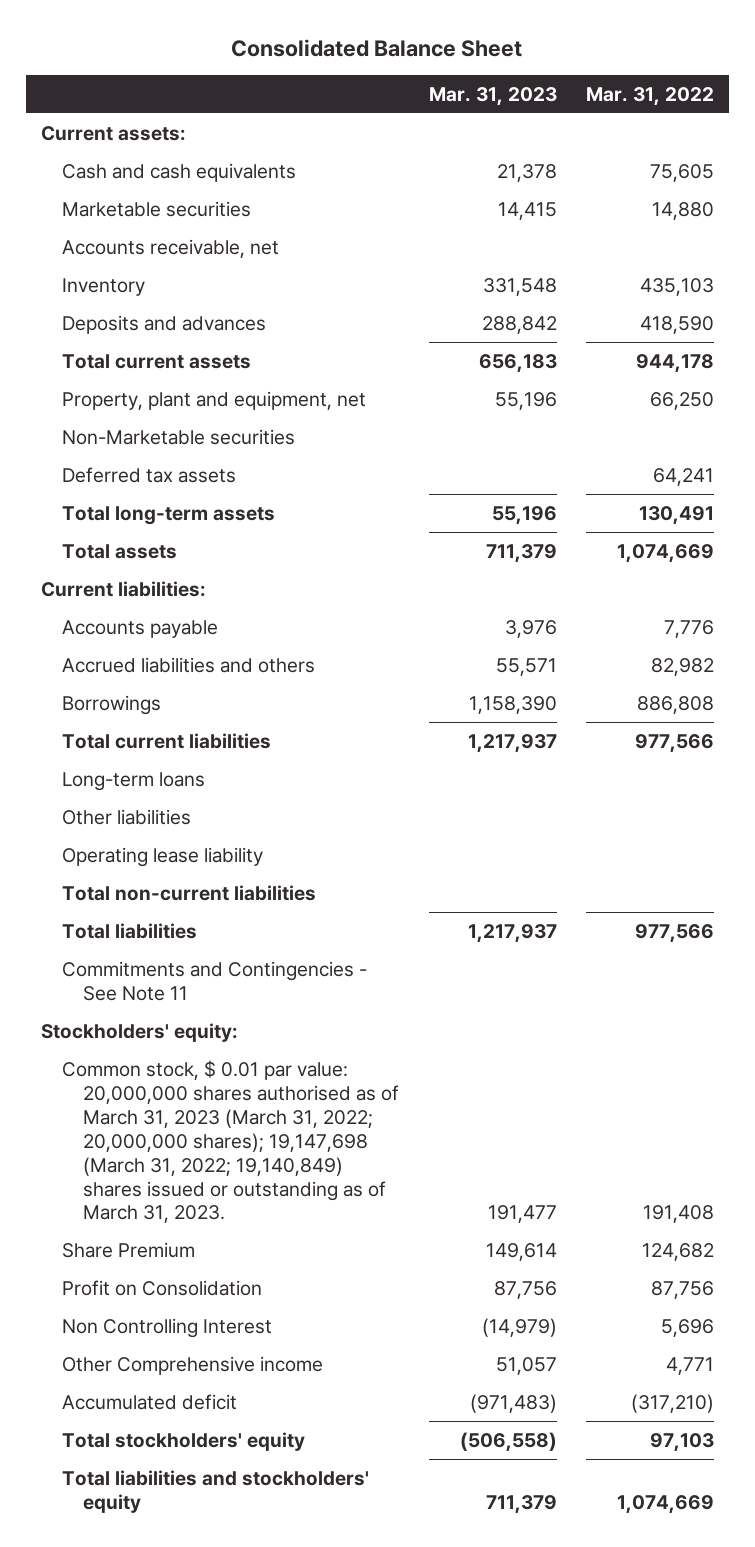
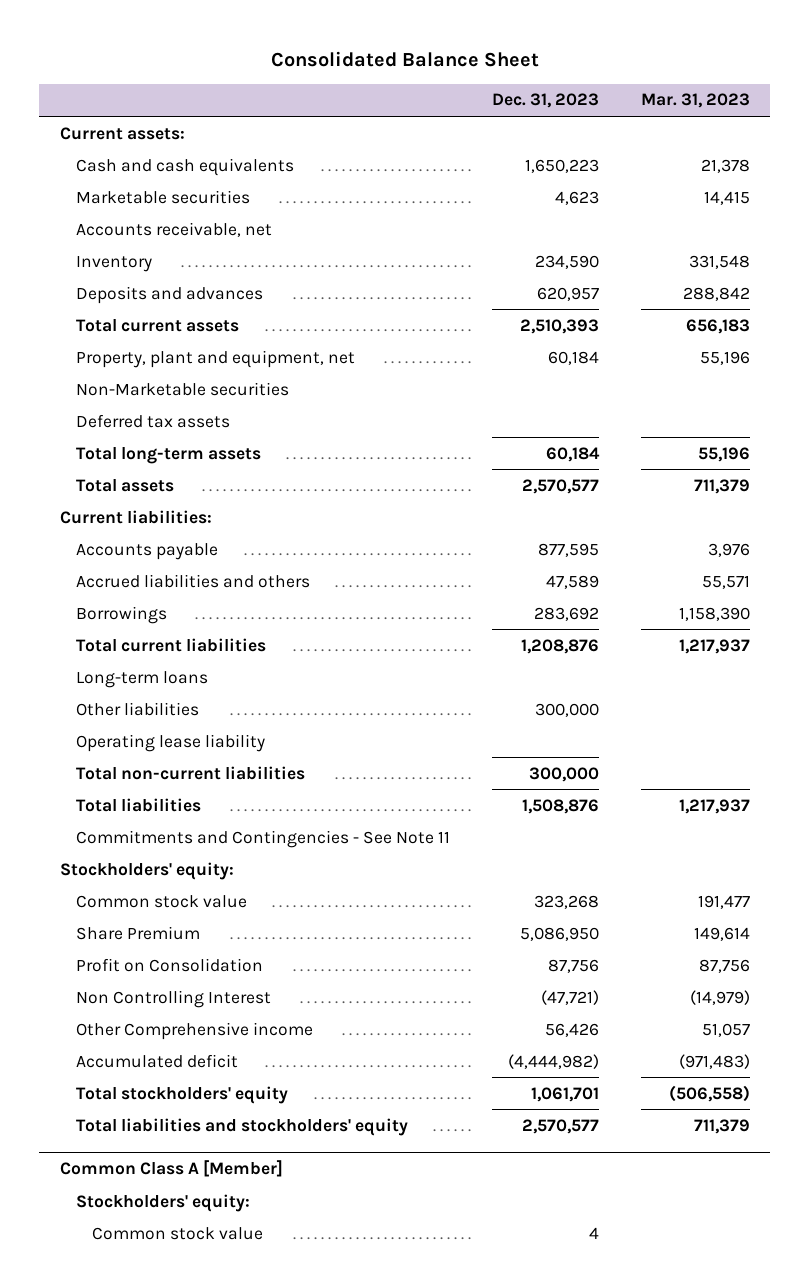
[586,86,715,106] Mar. 31, 2022 -> none
none -> [491,93,599,109] Dec. 31, 2023
[61,1059,400,1224] Common stock, $ 0.01 par value: 20,000,000 shares authorised as of March 31, 2023 (March 31, 2022; 20,000,000 shares); 19,147,698 (March 31, 2022; 19,140,849) shares issued or outstanding as of March 31, 2023. -> [76,894,248,908] Common stock value
none -> [59,1160,283,1178] Common Class A [Member]
none -> [76,1193,251,1212] Stockholders' equity:
none -> [92,1226,264,1240] Common stock value

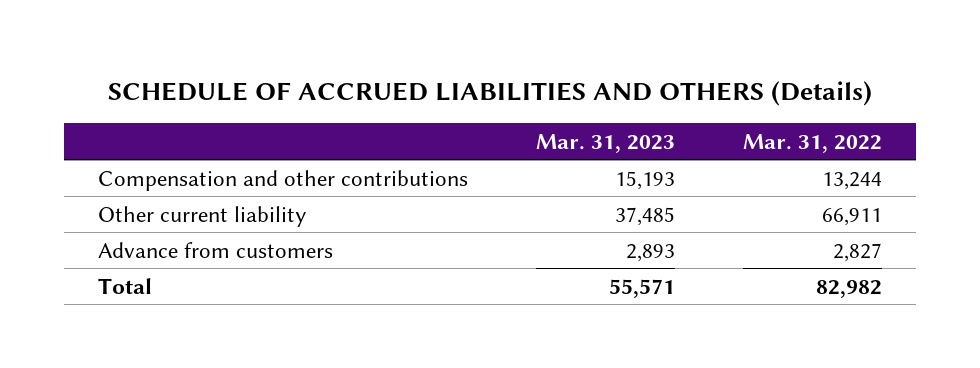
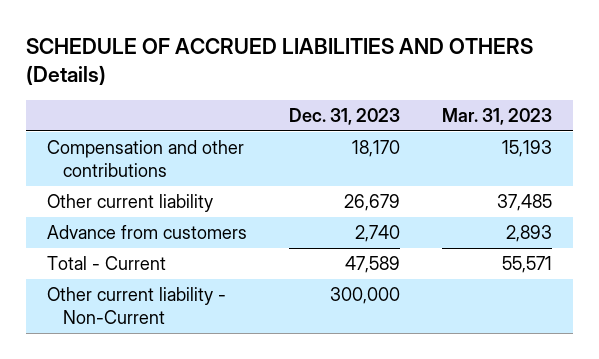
[742,133,882,153] Mar. 31, 2022 -> none
none -> [288,108,400,126] Dec. 31, 2023
[98,277,153,294] Total -> [46,255,166,270] Total - Current
none -> [46,286,226,325] Other current liability - Non-Current

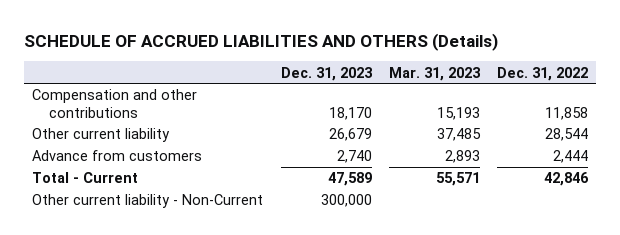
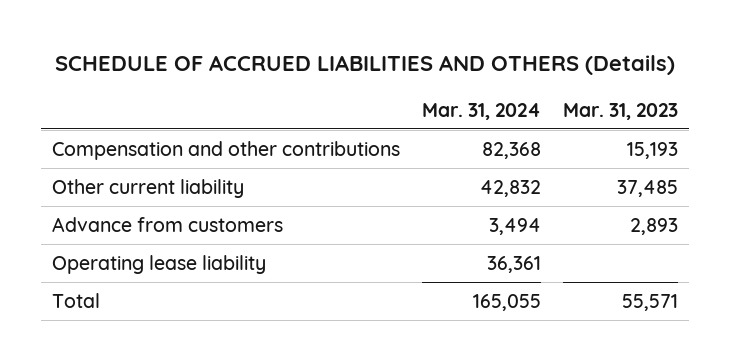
[280,66,373,81] Dec. 31, 2023 -> none
[496,66,588,81] Dec. 31, 2022 -> none
none -> [422,102,542,120] Mar. 31, 2024
[32,194,264,209] Other current liability - Non-Current -> none
none -> [52,254,267,274] Operating lease liability
[32,172,139,184] Total - Current -> [52,292,101,308] Total

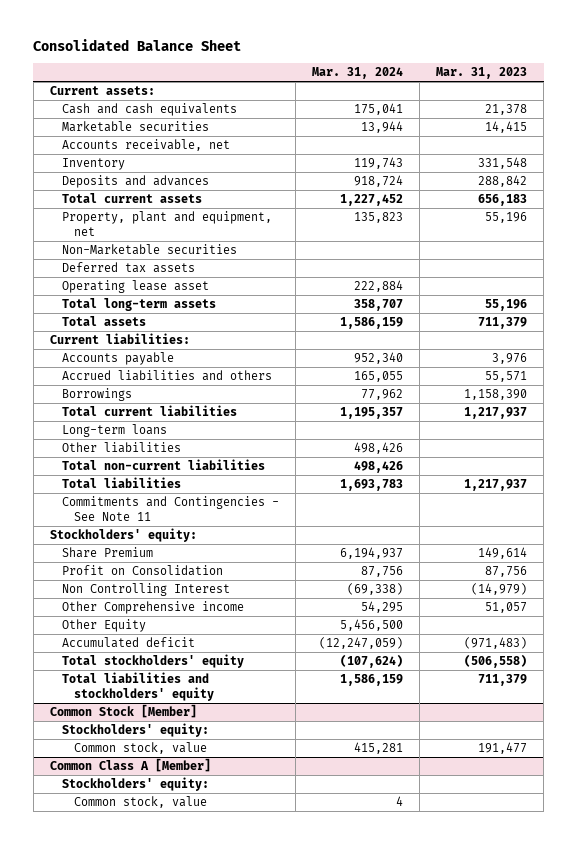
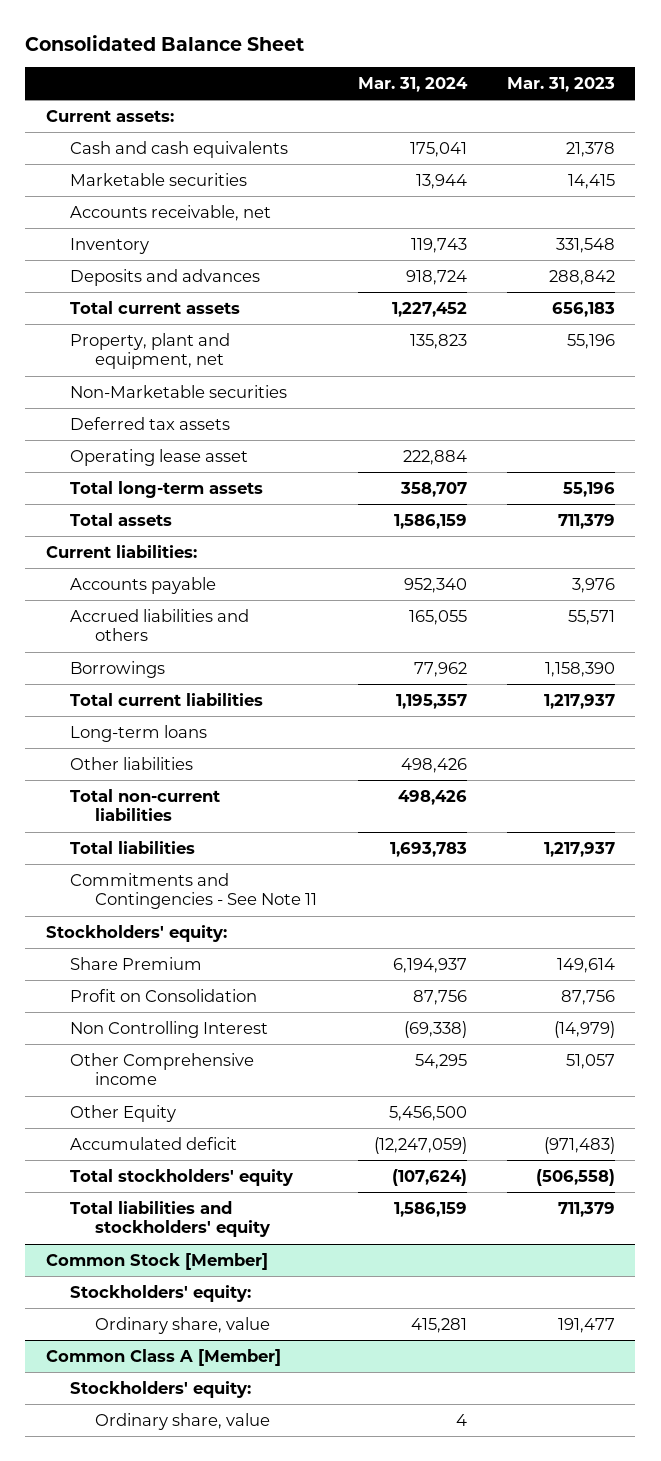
[73,742,207,755] Common stock, value -> [95,1316,271,1334] Ordinary share, value
[73,796,207,809] Common stock, value -> [95,1412,271,1430] Ordinary share, value

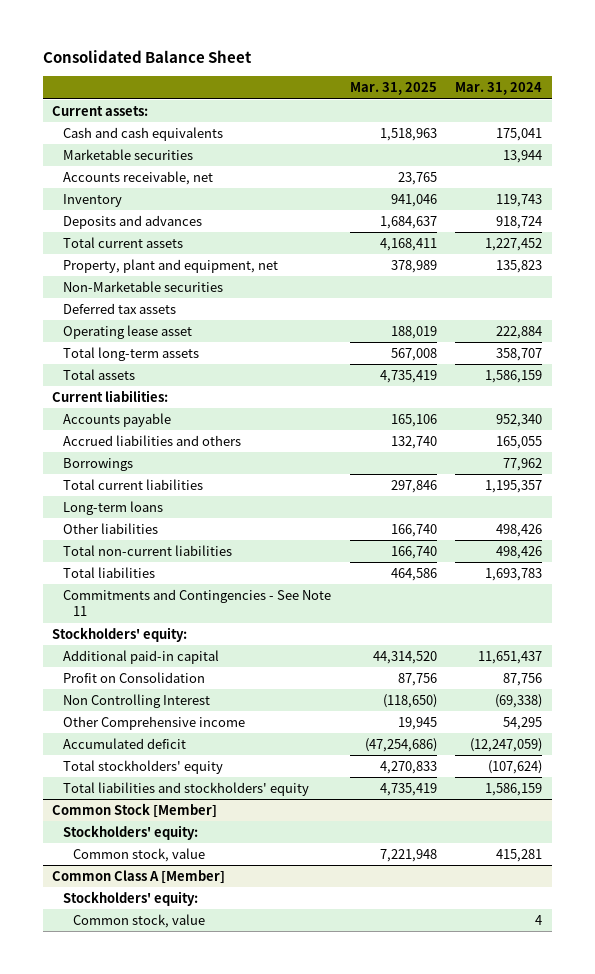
[507,77,616,93] Mar. 31, 2023 -> none
none -> [349,82,437,96] Mar. 31, 2025
[70,956,203,970] Share Premium -> none
none -> [62,649,219,664] Additional paid-in capital
[70,1104,177,1122] Other Equity -> none
[95,1316,271,1334] Ordinary share, value -> [73,847,206,862] Common stock, value
[95,1412,271,1430] Ordinary share, value -> [73,913,206,928] Common stock, value

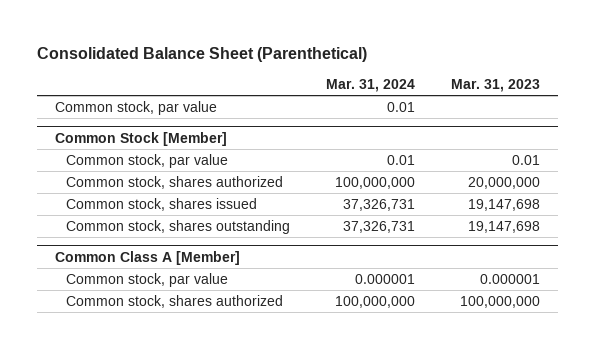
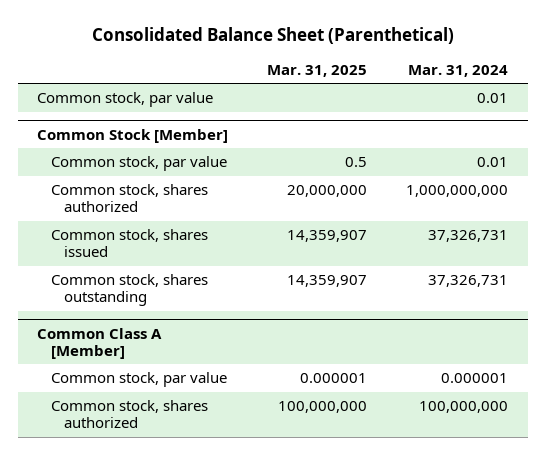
[451,79,541,93] Mar. 31, 2023 -> none
none -> [267,64,368,77] Mar. 31, 2025
[335,176,416,189] 100,000,000 -> [406,185,509,198] 1,000,000,000

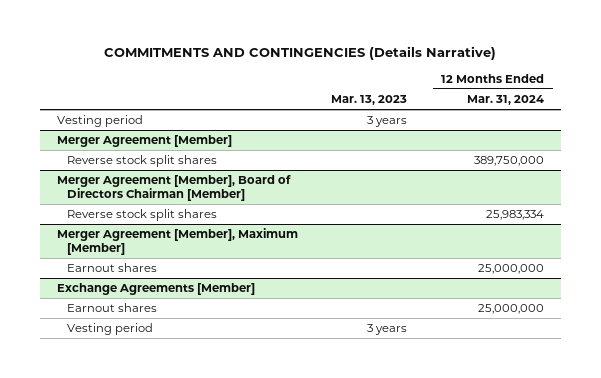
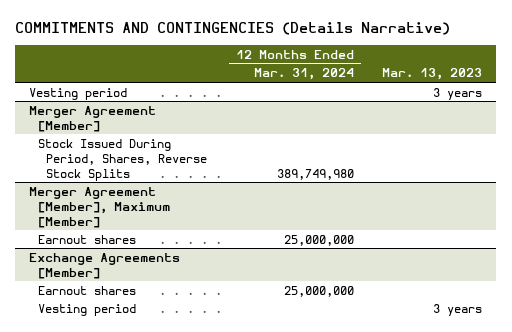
[56,175,291,201] Merger Agreement [Member], Board of Directors Chairman [Member] -> none
[67,209,218,222] Reverse stock split shares -> none
[67,155,218,168] Reverse stock split shares -> [37,138,208,181] Stock Issued During Period, Shares, Reverse Stock Splits
[474,156,545,167] 389,750,000 -> [276,168,354,180] 389,749,980

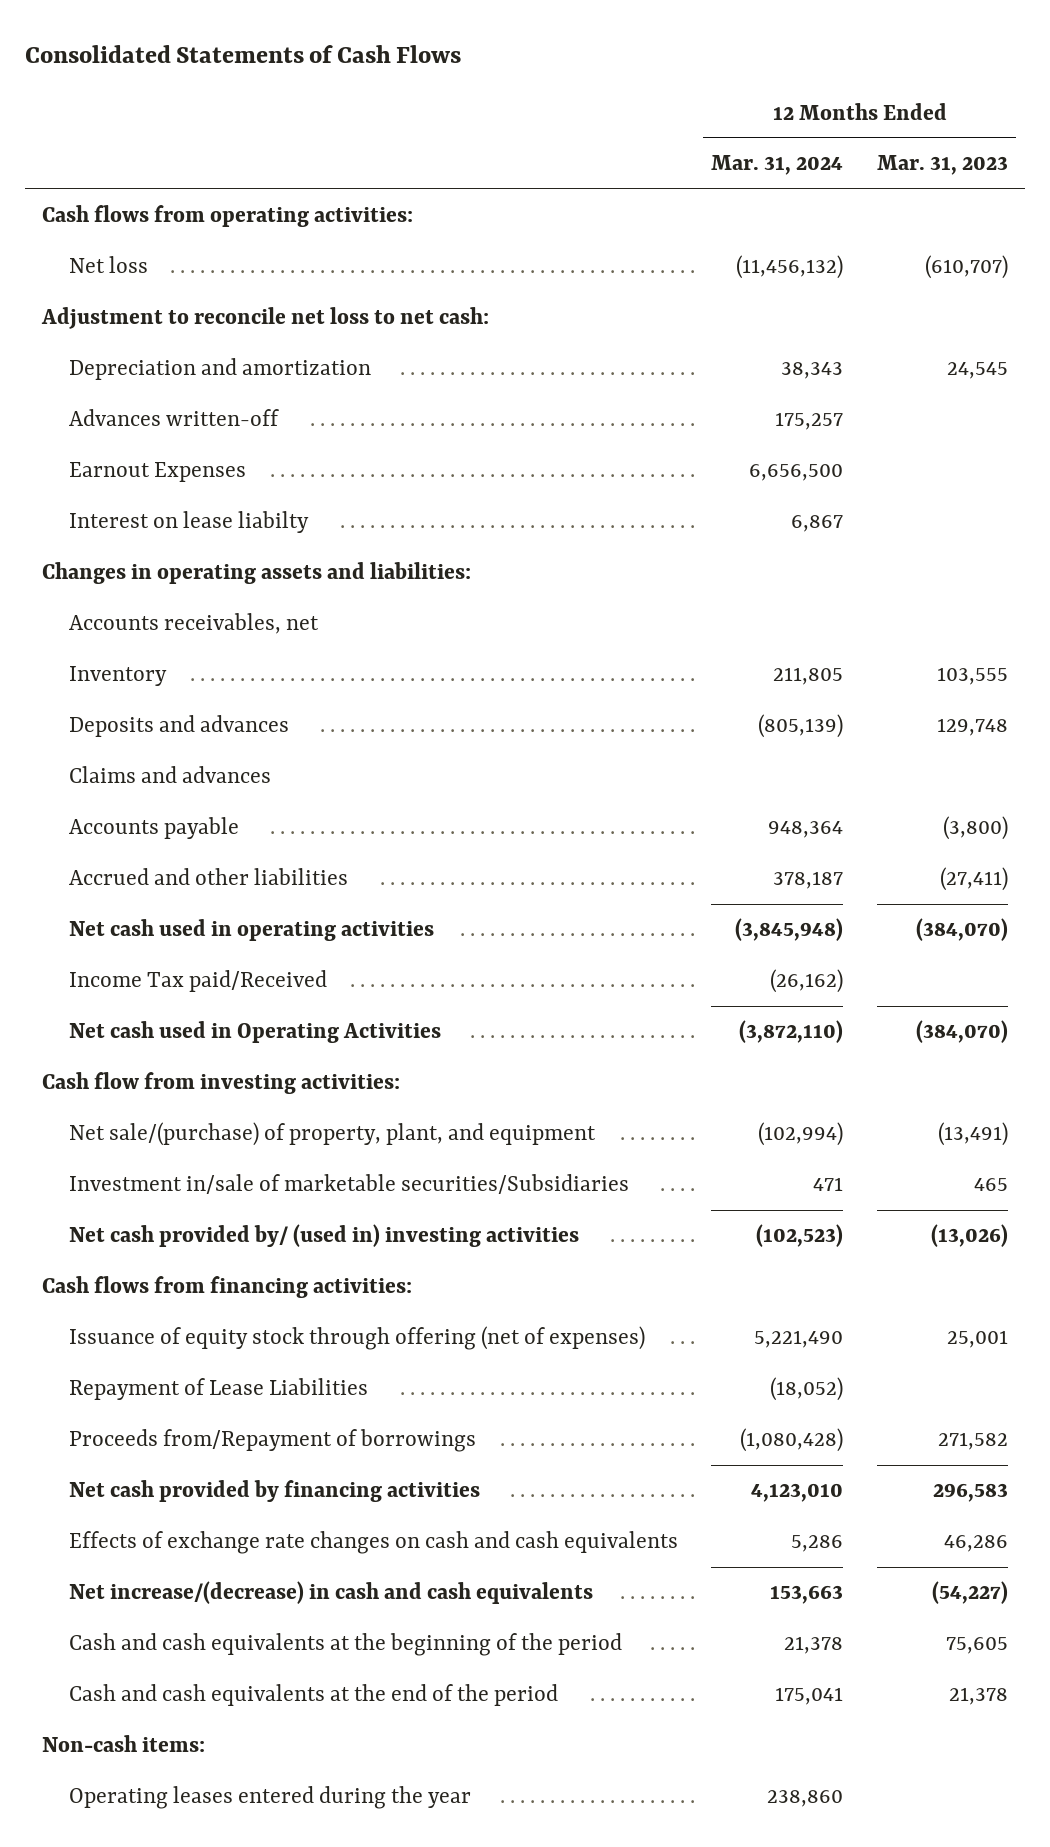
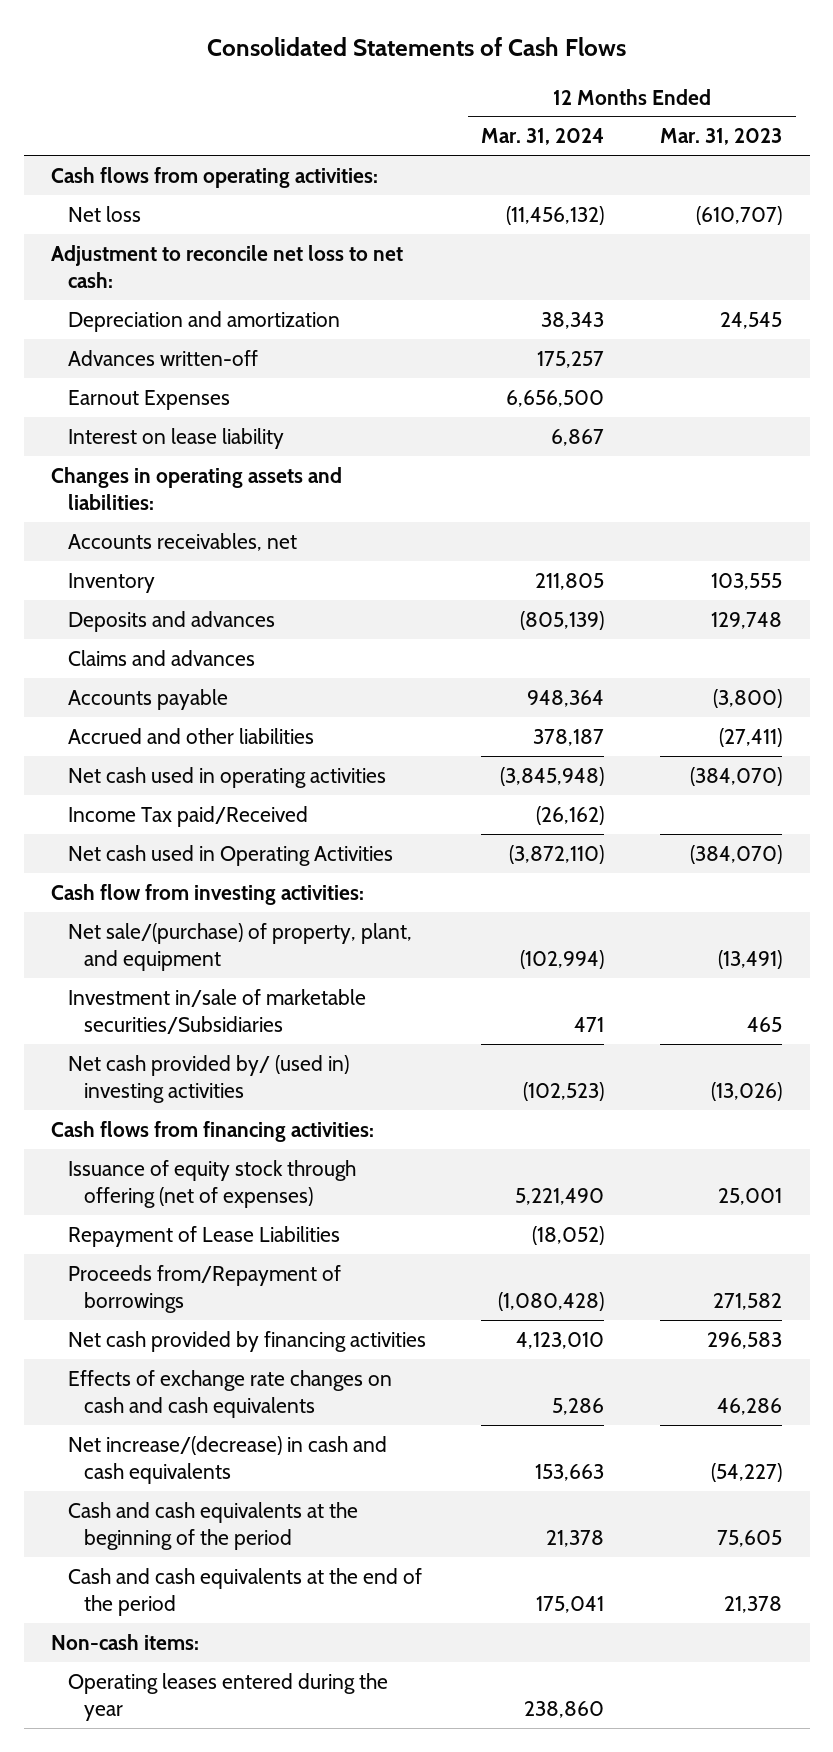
[68,511,309,534] Interest on lease liabilty -> [67,427,284,449] Interest on lease liability

